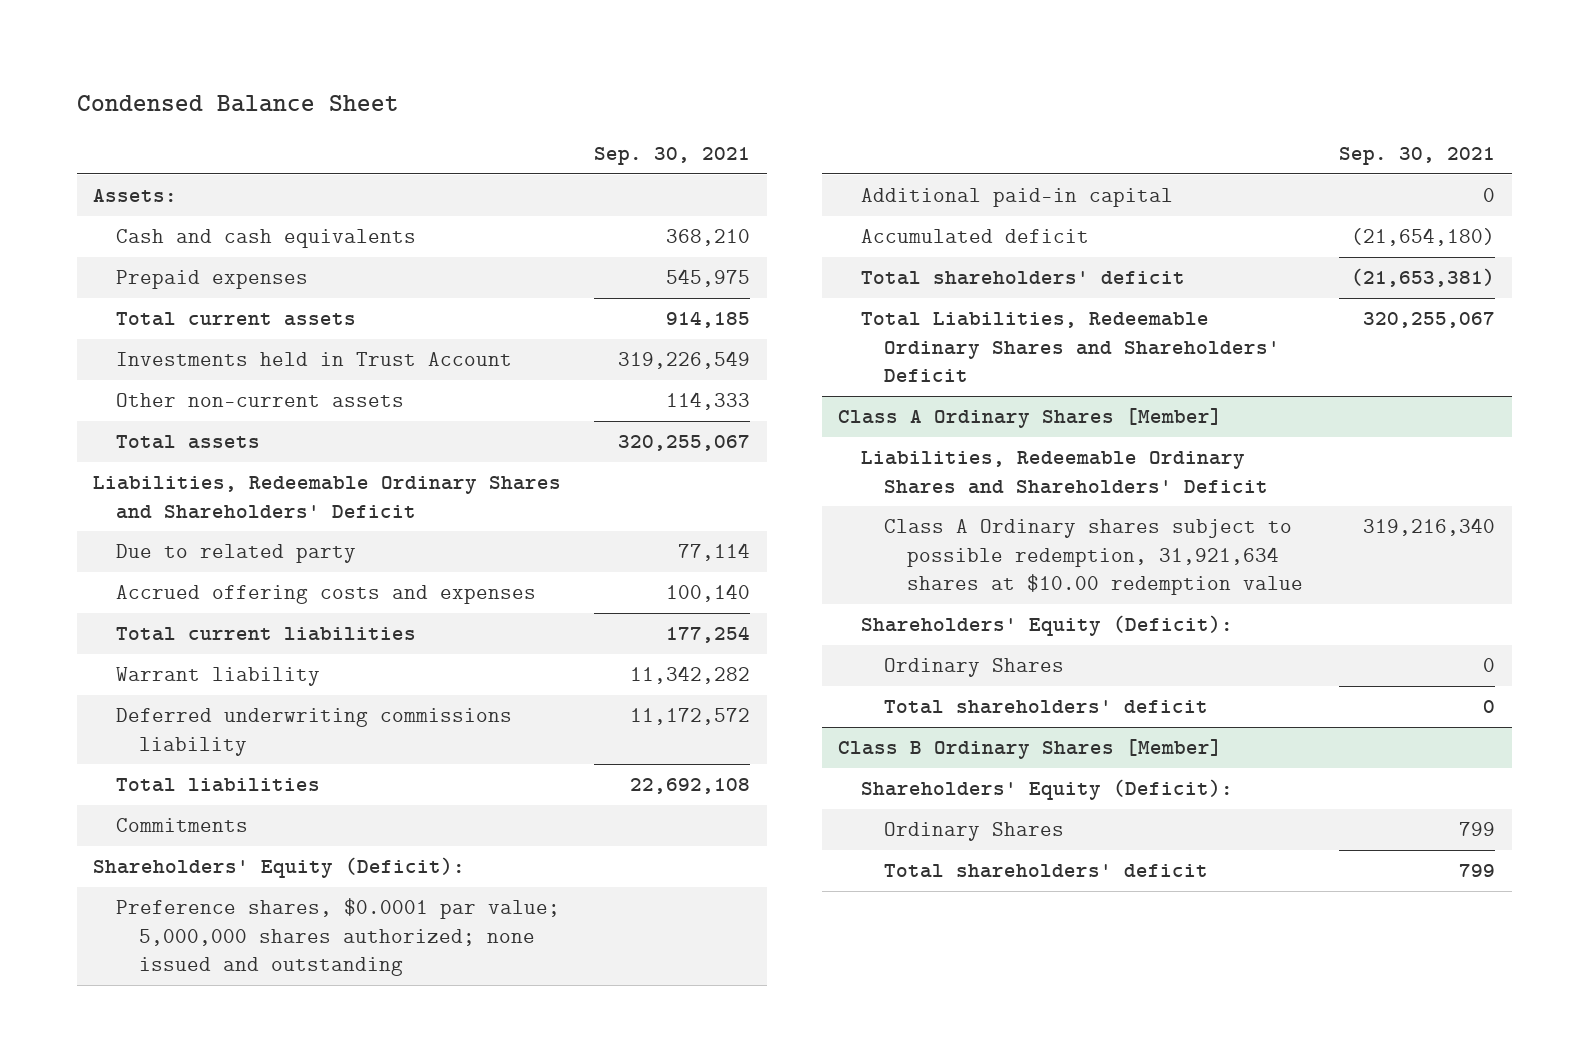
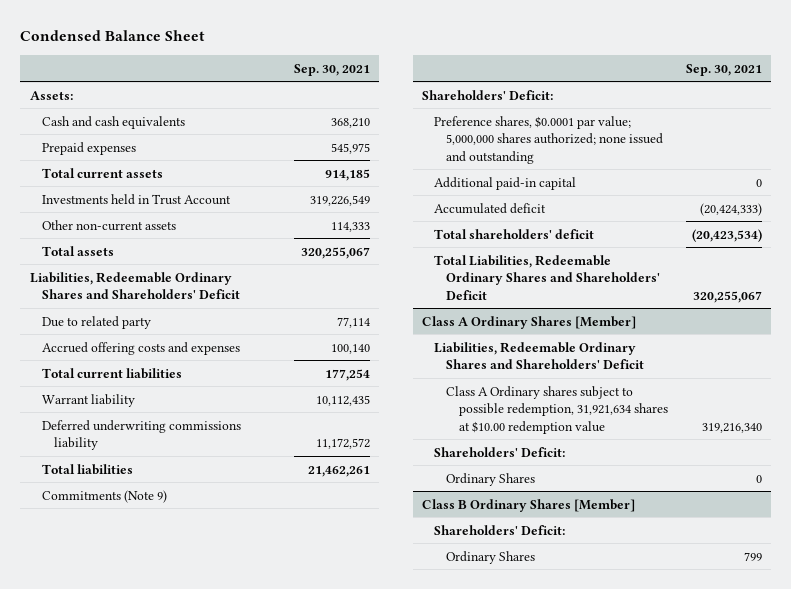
[630,666,751,685] 11,342,282 -> [315,394,370,406] 10,112,435
[630,778,751,795] 22,692,108 -> [307,465,370,477] 21,462,261
[116,818,249,833] Commitments -> [41,489,167,503] Commitments (Note 9)
[93,857,466,879] Shareholders' Equity (Deficit): -> [421,89,553,100] Shareholders' Deficit:
[1351,228,1496,247] (21,654,180) -> [699,202,762,216] (20,424,333)
[1351,268,1496,288] (21,653,381) -> [691,228,762,242] (20,423,534)
[861,615,1234,637] Shareholders' Equity (Deficit): -> [434,446,566,457] Shareholders' Deficit:
[884,700,1209,715] Total shareholders' deficit -> none
[861,779,1234,801] Shareholders' Equity (Deficit): -> [434,524,566,535] Shareholders' Deficit:
[884,864,1209,879] Total shareholders' deficit -> none

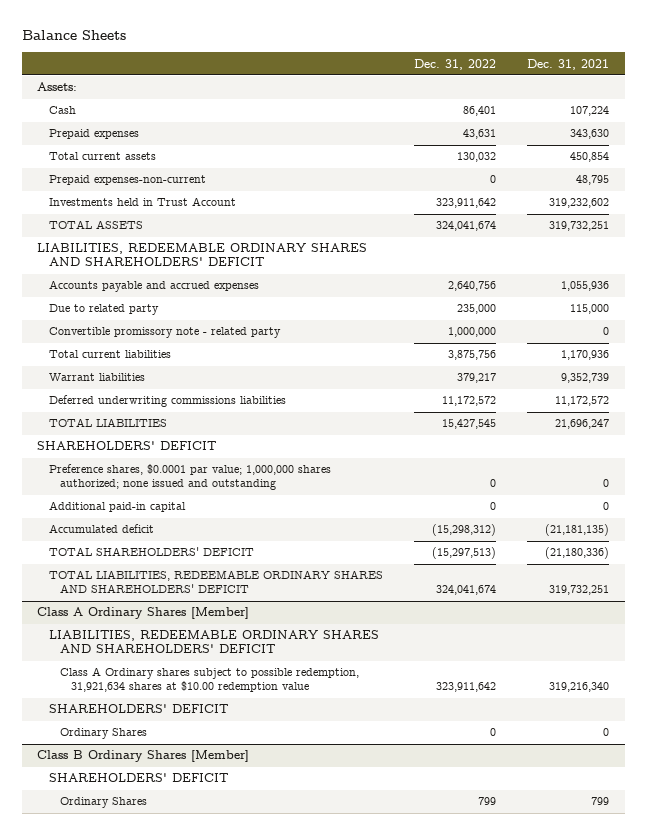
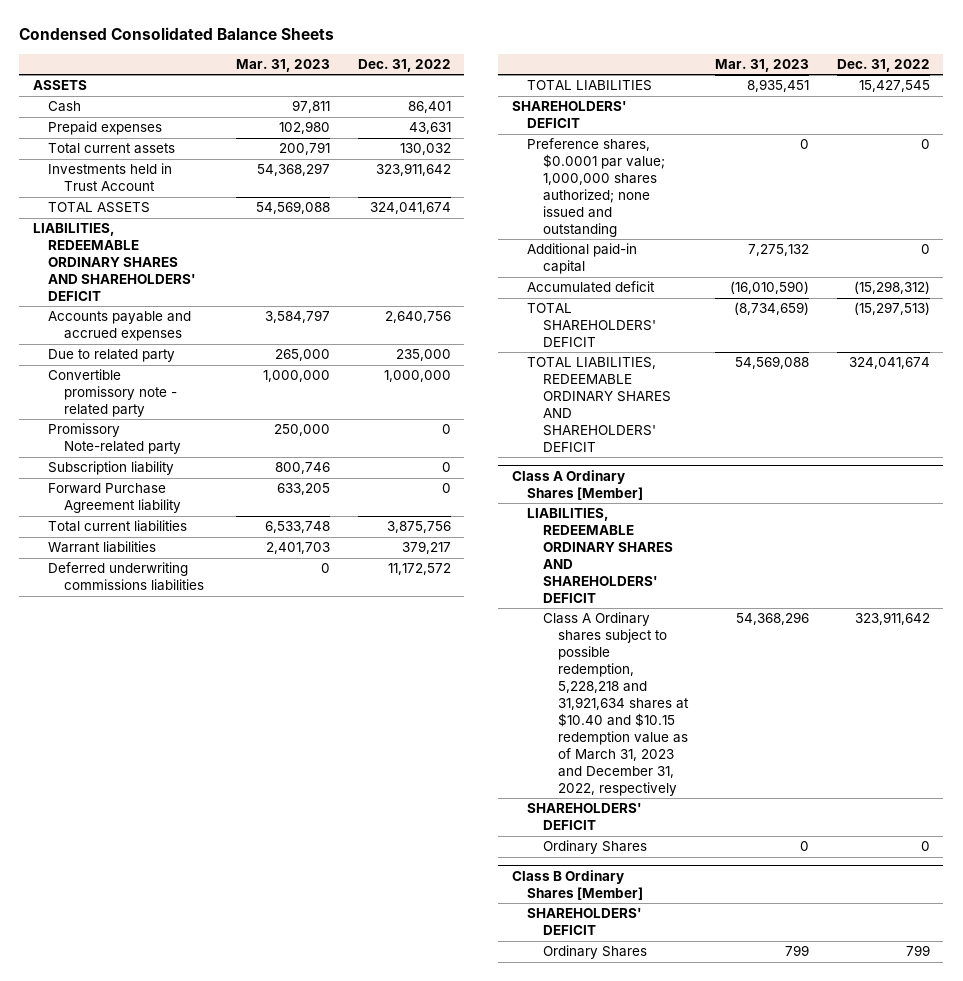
[21,30,126,41] Balance Sheets -> [19,27,335,41] Condensed Consolidated Balance Sheets
[527,58,610,70] Dec. 31, 2021 -> none
none -> [236,59,331,73] Mar. 31, 2023
[37,82,78,92] Assets: -> [32,80,87,91] ASSETS
[48,175,206,186] Prepaid expenses-non-current -> none
none -> [48,423,181,455] Promissory Note-related party
none -> [48,461,175,476] Subscription liability
none -> [48,483,181,514] Forward Purchase Agreement liability
[59,667,359,693] Class A Ordinary shares subject to possible redemption, 31,921,634 shares at $10.00 redemption value -> [542,612,690,796] Class A Ordinary shares subject to possible redemption, 5,228,218 and 31,921,634 shares at $10.40 and $10.15 redemption value as of March 31, 2023 and December 31, 2022, respectively

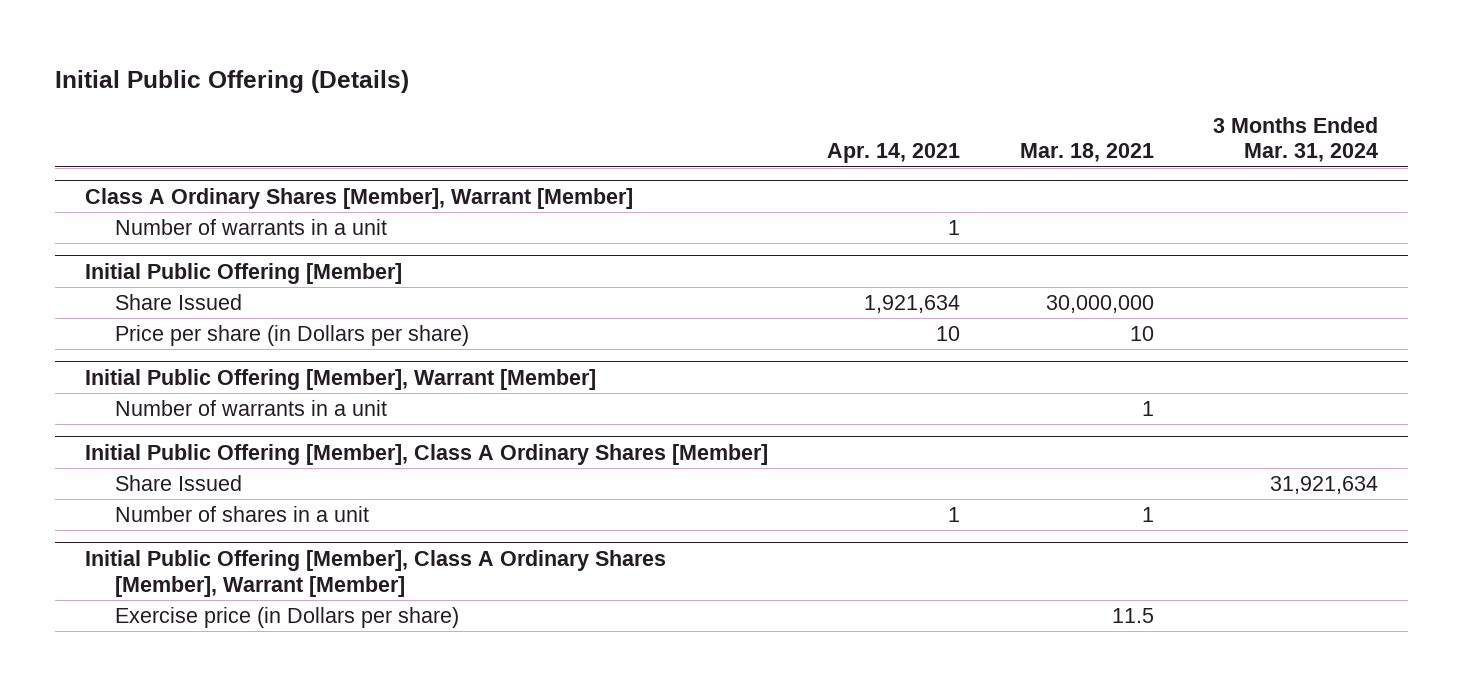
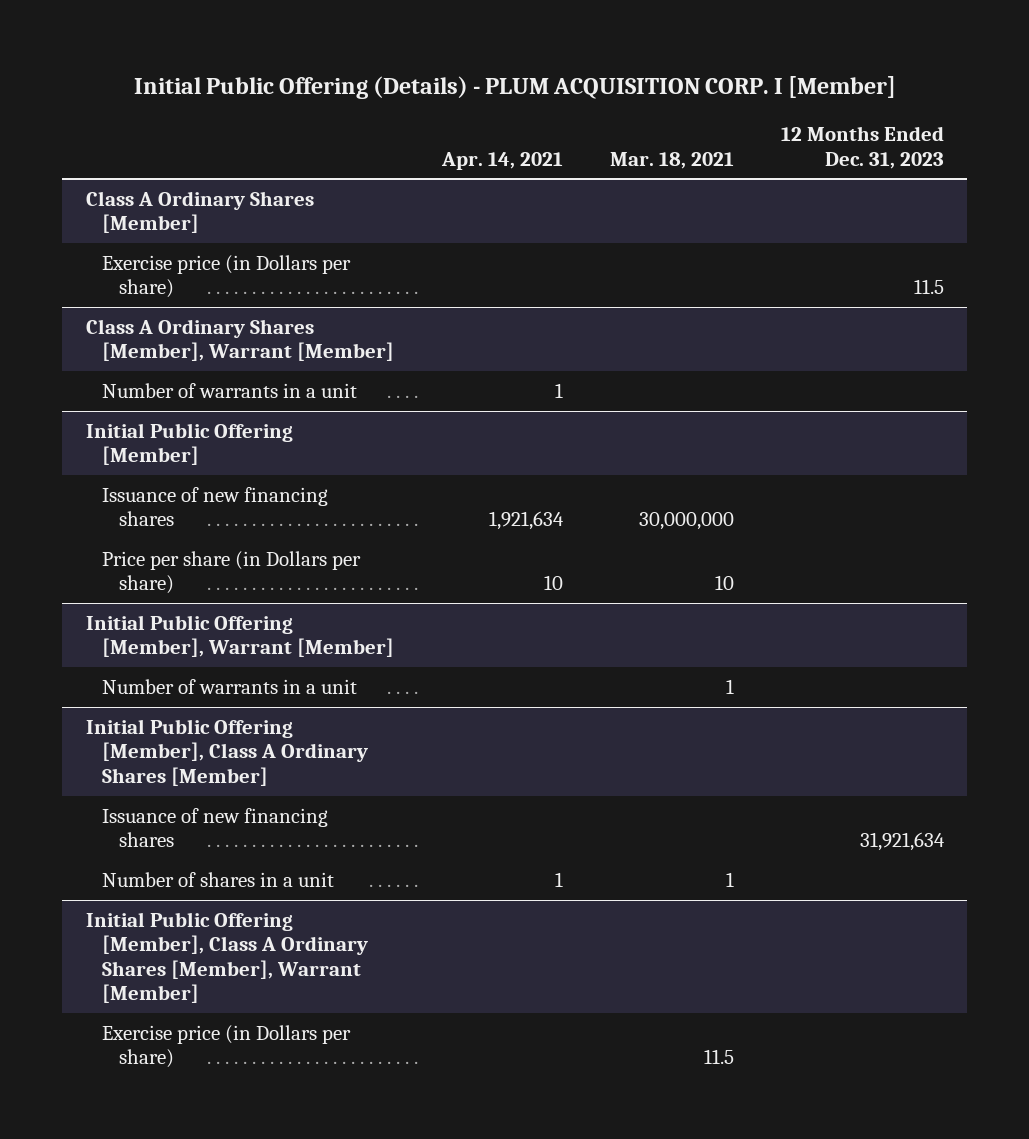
[54,70,409,94] Initial Public Offering (Details) -> [133,75,896,99] Initial Public Offering (Details) - PLUM ACQUISITION CORP. I [Member]
[1213,116,1379,163] 3 Months Ended Mar. 31, 2024 -> none
none -> [780,125,944,169] 12 Months Ended Dec. 31, 2023
none -> [85,190,314,234] Class A Ordinary Shares [Member]
none -> [102,254,352,299] Exercise price (in Dollars per share)
[114,294,242,311] Share Issued -> [102,486,329,527] Issuance of new financing shares
[114,475,242,492] Share Issued -> [102,807,329,848] Issuance of new financing shares

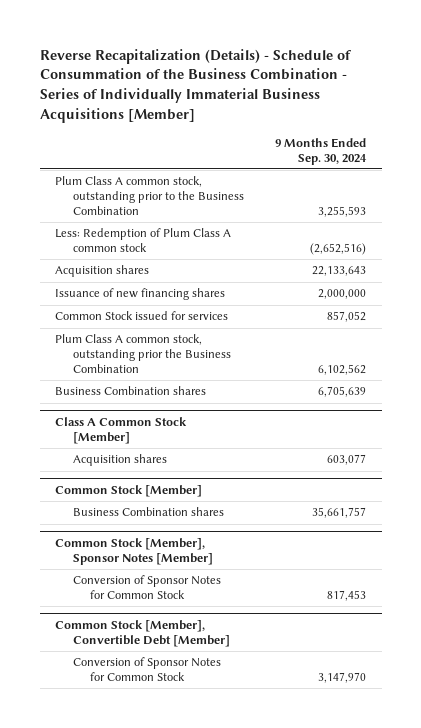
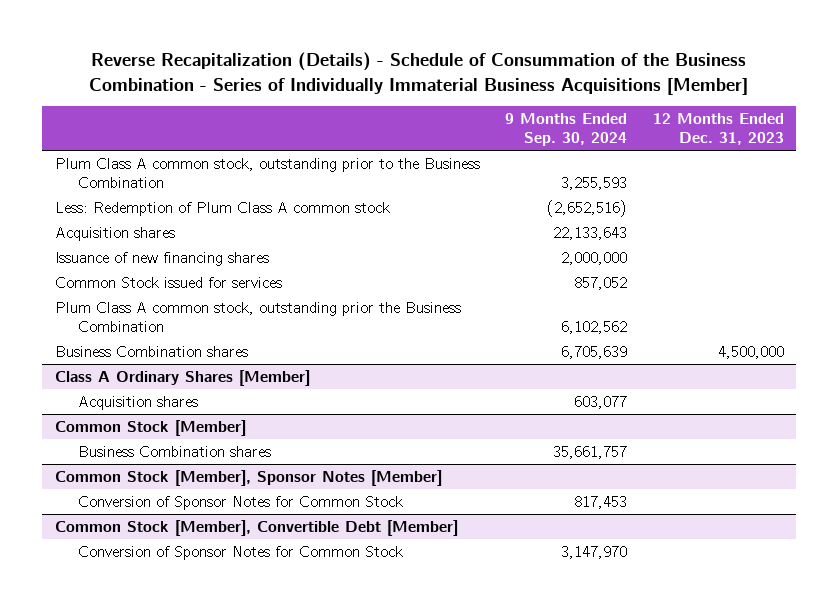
none -> [652,112,784,146] 12 Months Ended Dec. 31, 2023
[55,416,188,444] Class A Common Stock [Member] -> [55,369,311,386] Class A Ordinary Shares [Member]

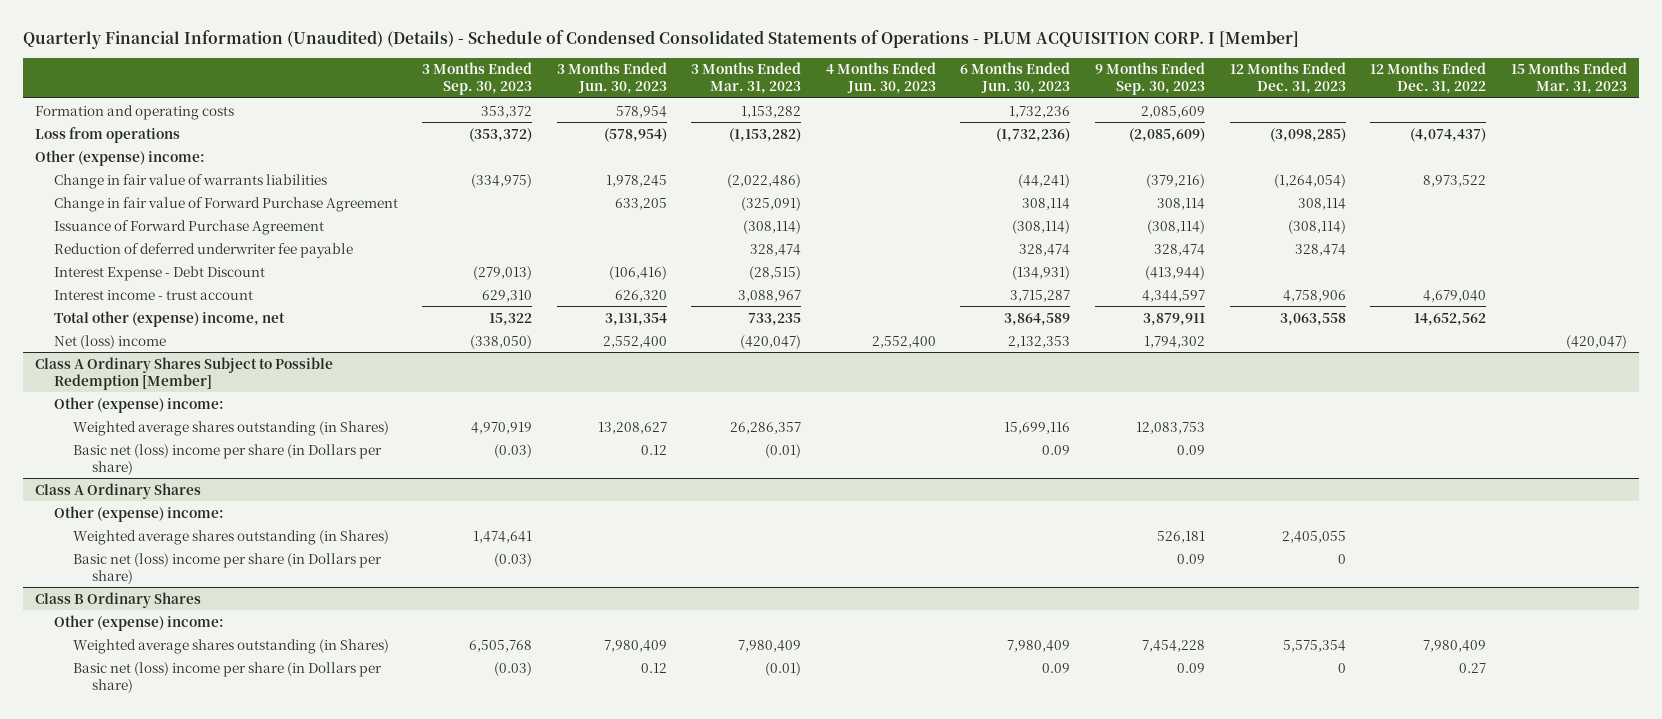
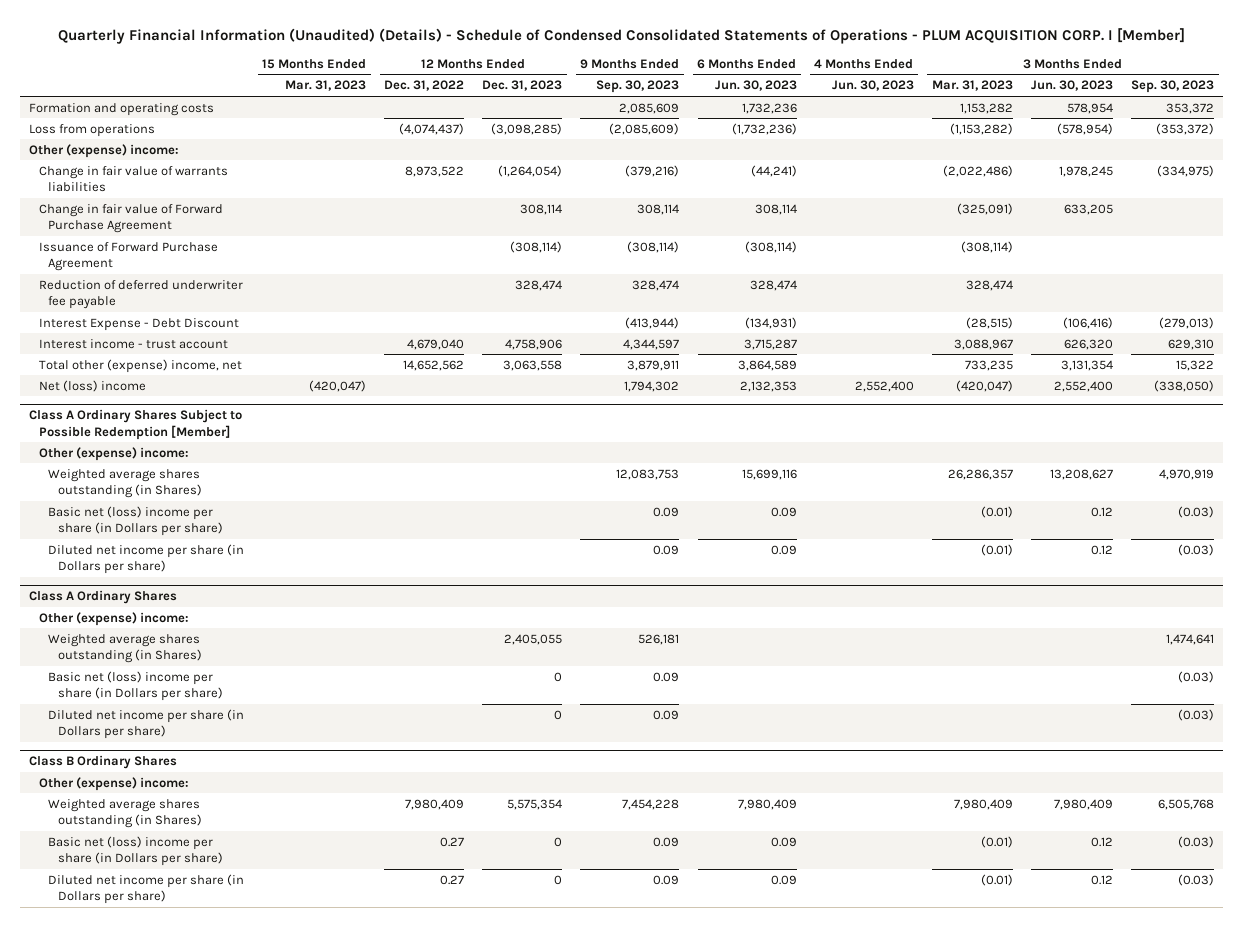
none -> [48,543,245,575] Diluted net income per share (in Dollars per share)
none -> [48,708,245,740] Diluted net income per share (in Dollars per share)
none -> [48,873,245,905] Diluted net income per share (in Dollars per share)

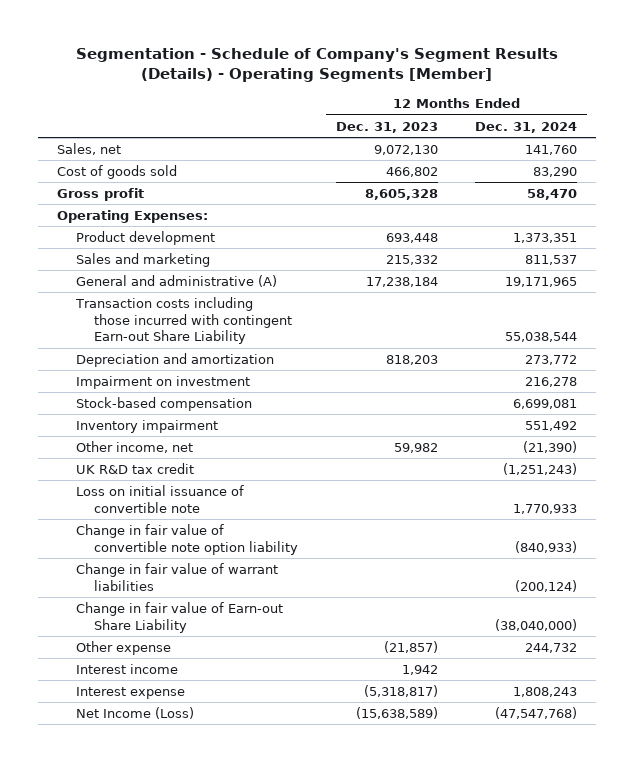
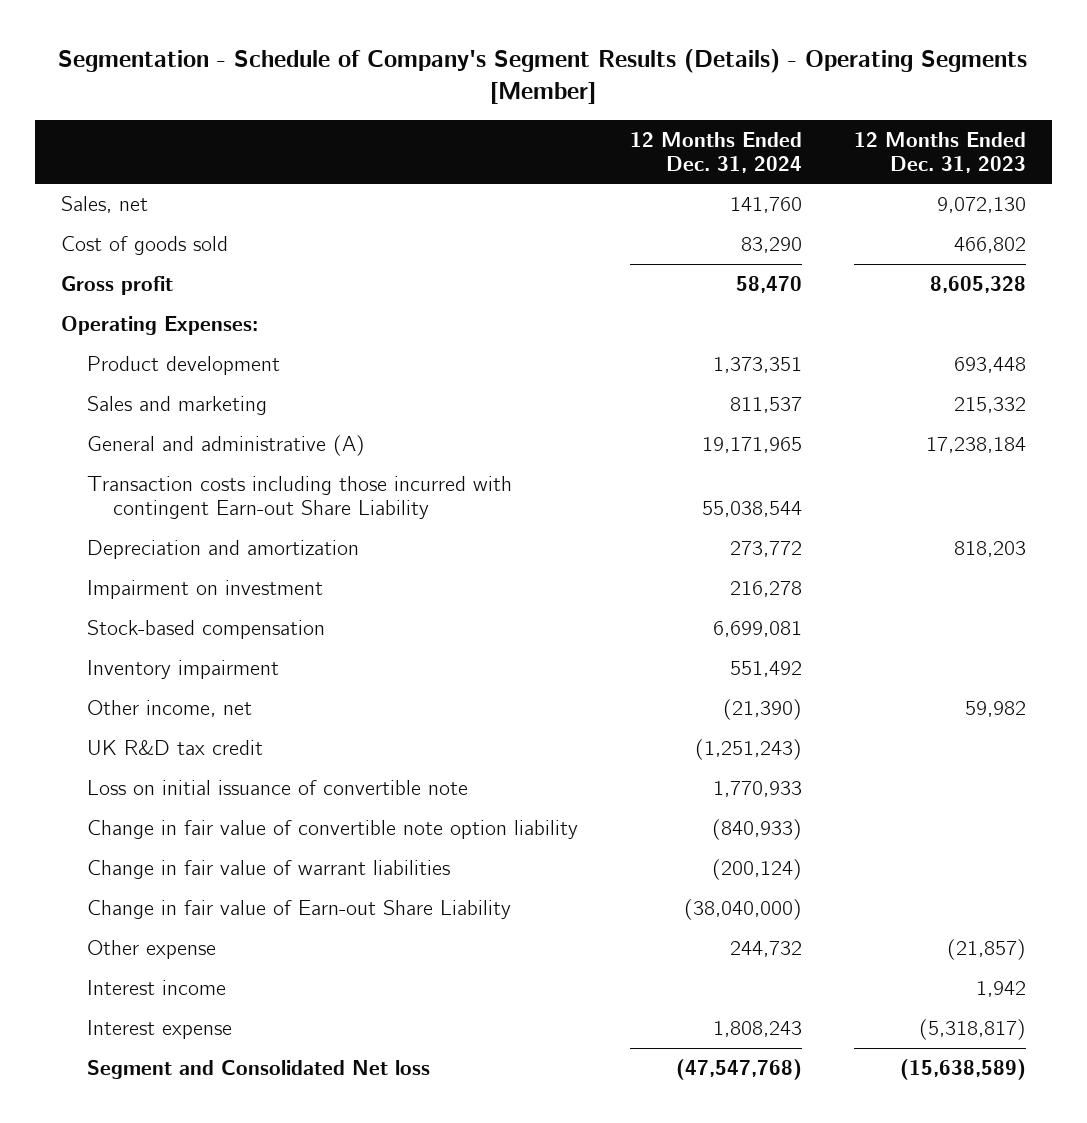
[75,706,194,719] Net Income (Loss) -> [87,1059,431,1079] Segment and Consolidated Net loss

